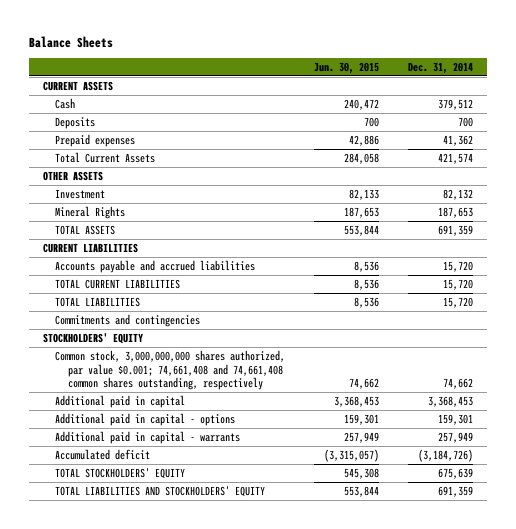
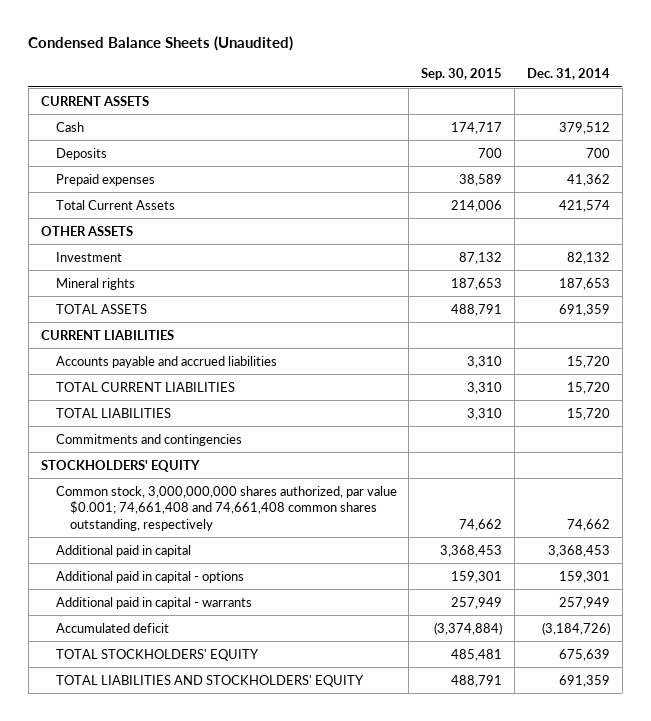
[28,35,113,48] Balance Sheets -> [28,35,294,51] Condensed Balance Sheets (Unaudited)
[313,62,379,75] Jun. 30, 2015 -> none
none -> [421,68,503,81] Sep. 30, 2015
[55,206,126,220] Mineral Rights -> [55,277,135,290] Mineral rights

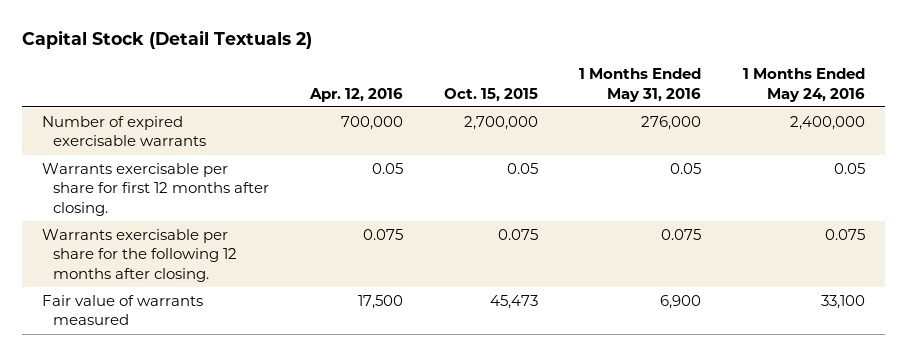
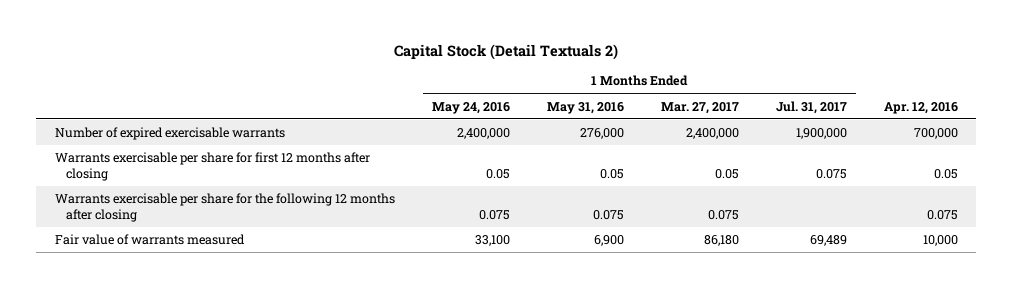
[444,87,539,102] Oct. 15, 2015 -> none
none -> [660,101,739,114] Mar. 27, 2017
none -> [775,100,847,114] Jul. 31, 2017
[42,162,270,216] Warrants exercisable per share for first 12 months after closing. -> [54,152,370,181] Warrants exercisable per share for first 12 months after closing
[42,228,238,282] Warrants exercisable per share for the following 12 months after closing. -> [54,193,395,222] Warrants exercisable per share for the following 12 months after closing
[358,294,404,309] 17,500 -> [922,235,958,247] 10,000

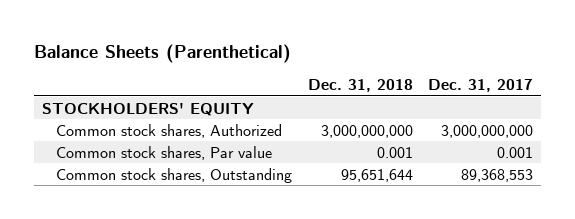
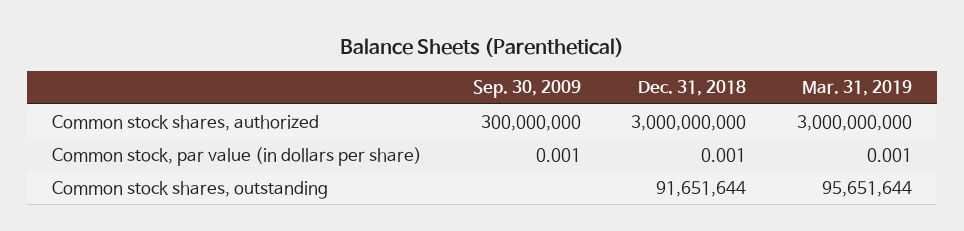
[428,78,534,92] Dec. 31, 2017 -> none
none -> [472,80,581,99] Sep. 30, 2009
none -> [801,80,912,97] Mar. 31, 2019
[41,102,254,116] STOCKHOLDERS' EQUITY -> none
[56,145,273,160] Common stock shares, Par value -> none
[56,123,283,138] Common stock shares, Authorized -> [52,114,320,131] Common stock shares, authorized
none -> [52,146,423,166] Common stock, par value (in dollars per share)
[56,167,293,183] Common stock shares, Outstanding -> [52,180,329,199] Common stock shares, outstanding
[340,168,413,182] 95,651,644 -> [656,180,747,197] 91,651,644

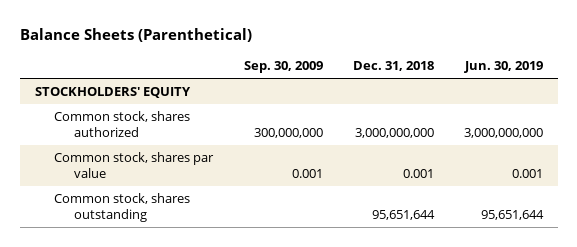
[801,80,912,97] Mar. 31, 2019 -> none
none -> [463,61,543,74] Jun. 30, 2019
none -> [34,87,191,99] STOCKHOLDERS' EQUITY
[52,114,320,131] Common stock shares, authorized -> [54,111,191,138] Common stock, shares authorized
[52,146,423,166] Common stock, par value (in dollars per share) -> [54,152,215,179] Common stock, shares par value
[52,180,329,199] Common stock shares, outstanding -> [54,193,191,223] Common stock, shares outstanding
[656,180,747,197] 91,651,644 -> [371,210,435,221] 95,651,644

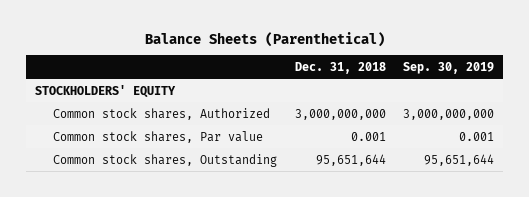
[243,61,323,74] Sep. 30, 2009 -> none
[463,61,543,74] Jun. 30, 2019 -> none
none -> [403,61,495,74] Sep. 30, 2019
[54,111,191,138] Common stock, shares authorized -> [52,107,270,120] Common stock shares, Authorized
[54,152,215,179] Common stock, shares par value -> [52,130,263,143] Common stock shares, Par value
[54,193,191,223] Common stock, shares outstanding -> [52,153,277,167] Common stock shares, Outstanding

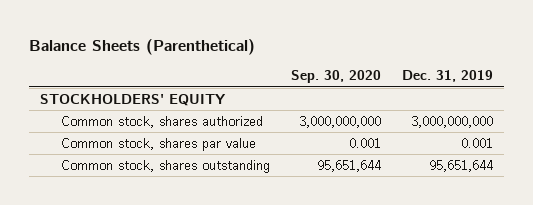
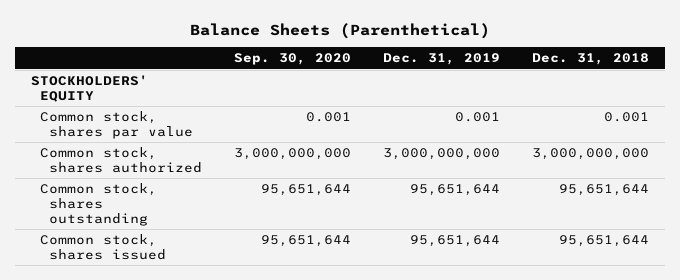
none -> [531,53,649,66] Dec. 31, 2018
[60,115,263,128] Common stock, shares authorized -> [40,147,203,174] Common stock, shares authorized
none -> [40,234,167,261] Common stock, shares issued

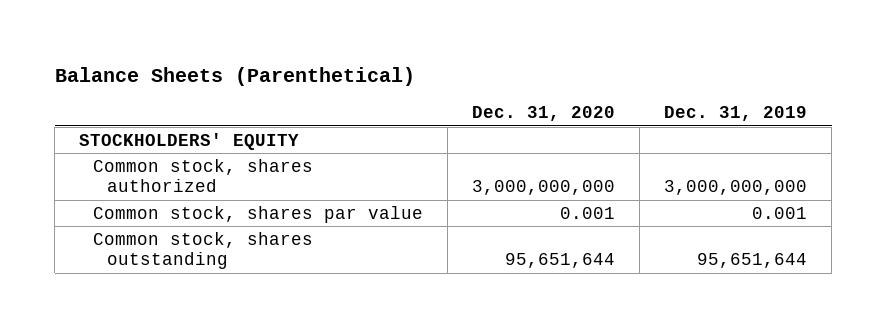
[234,53,352,66] Sep. 30, 2020 -> none
[531,53,649,66] Dec. 31, 2018 -> none
none -> [472,106,616,122] Dec. 31, 2020
[40,111,194,140] Common stock, shares par value -> [93,205,424,223] Common stock, shares par value
[40,234,167,261] Common stock, shares issued -> none

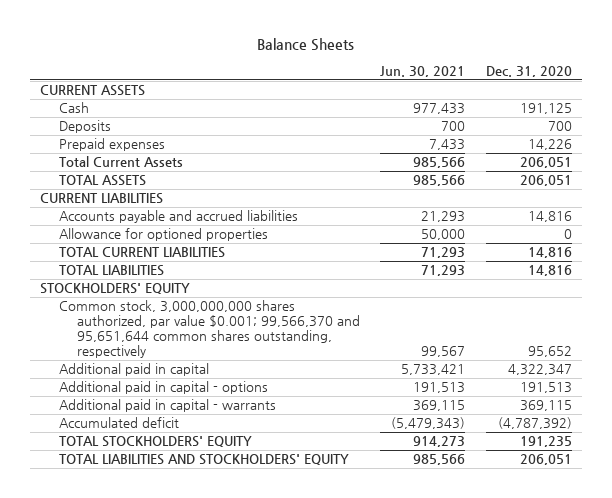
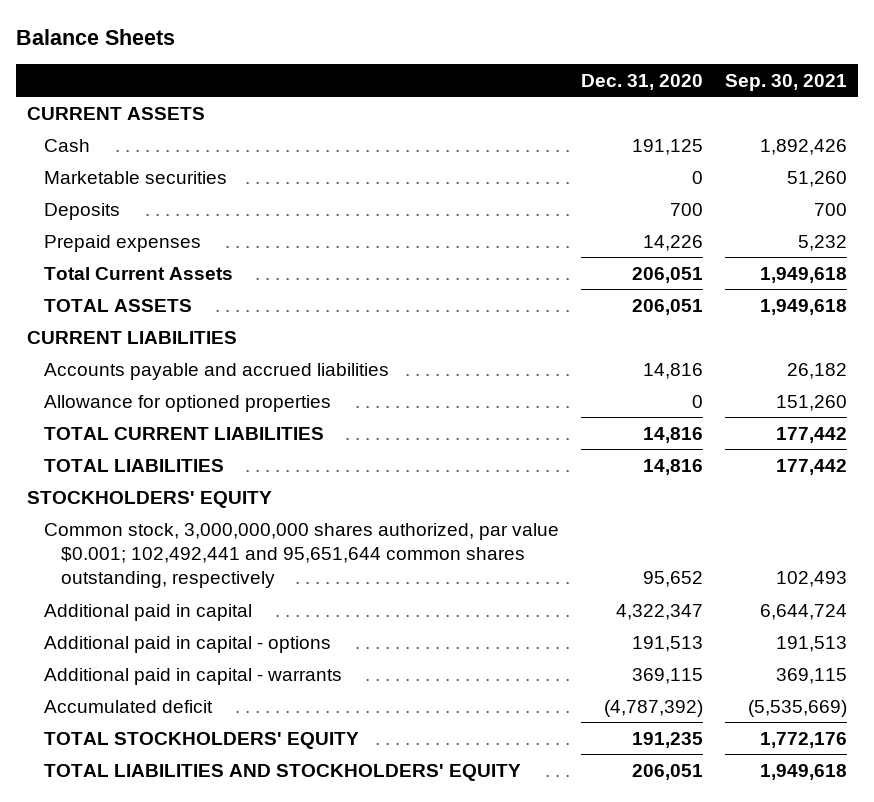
[380,66,466,78] Jun. 30, 2021 -> none
none -> [724,73,847,91] Sep. 30, 2021
none -> [43,170,227,184] Marketable securities
[58,300,360,359] Common stock, 3,000,000,000 shares authorized, par value $0.001; 99,566,370 and 95,651,644 common shares outstanding, respectively -> [43,522,559,589] Common stock, 3,000,000,000 shares authorized, par value $0.001; 102,492,441 and 95,651,644 common shares outstanding, respectively

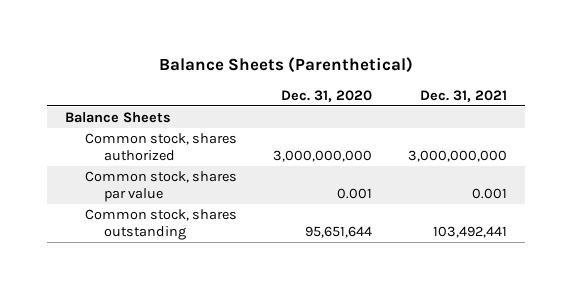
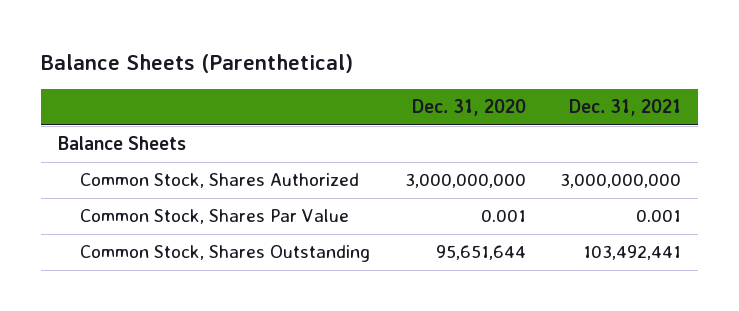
[84,133,237,162] Common stock, shares authorized -> [80,173,360,189] Common Stock, Shares Authorized
[84,171,237,203] Common stock, shares par value -> [80,209,350,225] Common Stock, Shares Par Value
[84,209,237,241] Common stock, shares outstanding -> [80,245,371,263] Common Stock, Shares Outstanding

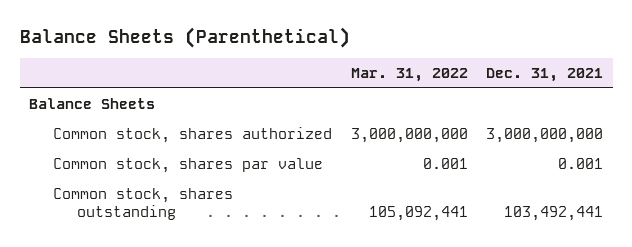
[411,99,526,117] Dec. 31, 2020 -> none
none -> [350,68,468,83] Mar. 31, 2022
[80,173,360,189] Common Stock, Shares Authorized -> [52,127,332,144] Common stock, shares authorized
[80,209,350,225] Common Stock, Shares Par Value -> [52,158,323,174] Common stock, shares par value
[80,245,371,263] Common Stock, Shares Outstanding -> [52,188,233,221] Common stock, shares outstanding

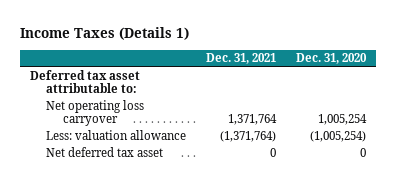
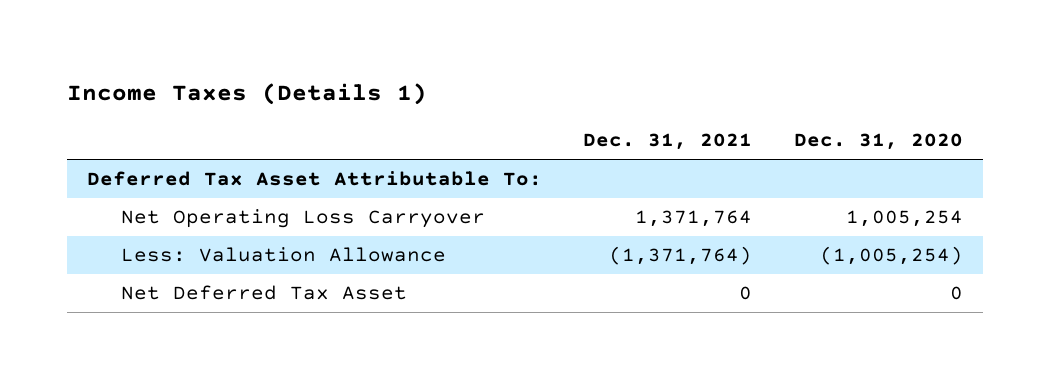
[30,69,141,94] Deferred tax asset attributable to: -> [87,171,543,187] Deferred Tax Asset Attributable To:
[46,99,145,127] Net operating loss carryover -> [120,209,485,229] Net Operating Loss Carryover
[46,129,187,140] Less: valuation allowance -> [120,247,446,263] Less: Valuation Allowance
[46,146,164,157] Net deferred tax asset -> [120,285,407,301] Net Deferred Tax Asset

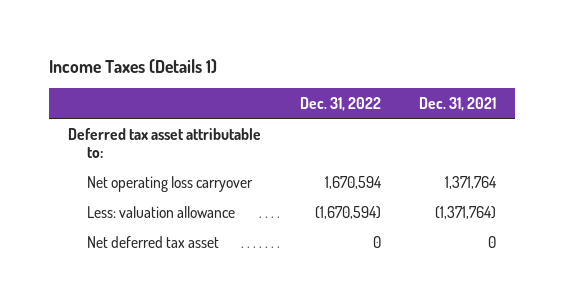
[793,133,963,151] Dec. 31, 2020 -> none
none -> [299,96,381,111] Dec. 31, 2022
[87,171,543,187] Deferred Tax Asset Attributable To: -> [68,127,262,158] Deferred tax asset attributable to:
[120,209,485,229] Net Operating Loss Carryover -> [87,175,254,192] Net operating loss carryover
[120,247,446,263] Less: Valuation Allowance -> [87,205,236,218] Less: valuation allowance
[120,285,407,301] Net Deferred Tax Asset -> [87,235,220,248] Net deferred tax asset

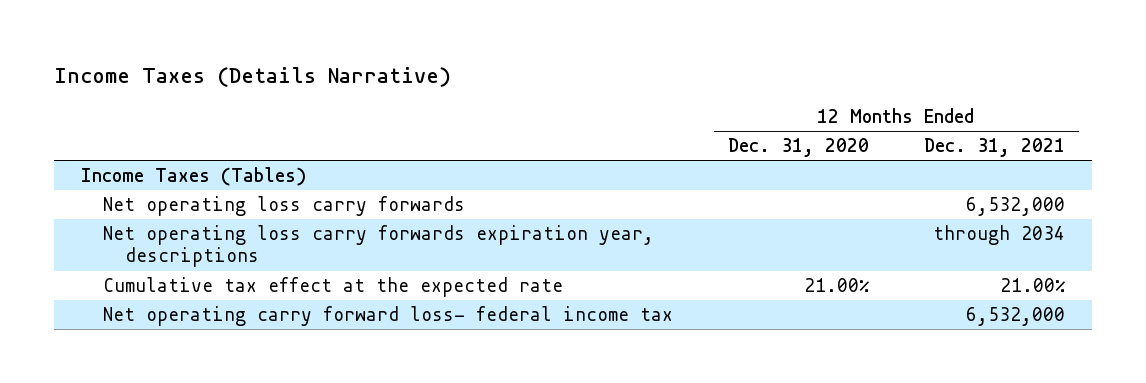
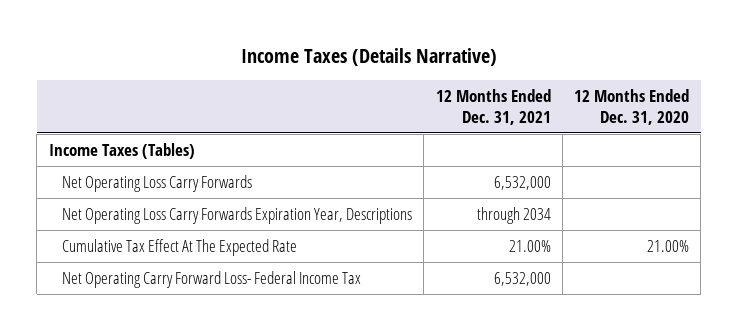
[103,196,466,217] Net operating loss carry forwards -> [62,175,253,193] Net Operating Loss Carry Forwards
[103,225,655,268] Net operating loss carry forwards expiration year, descriptions -> [62,207,413,225] Net Operating Loss Carry Forwards Expiration Year, Descriptions
[103,277,564,298] Cumulative tax effect at the expected rate -> [62,239,298,257] Cumulative Tax Effect At The Expected Rate
[103,306,674,327] Net operating carry forward loss- federal income tax -> [62,271,362,289] Net Operating Carry Forward Loss- Federal Income Tax

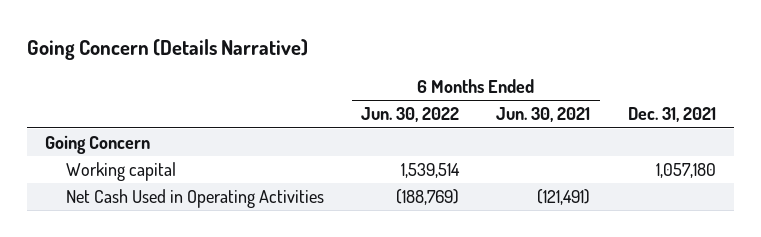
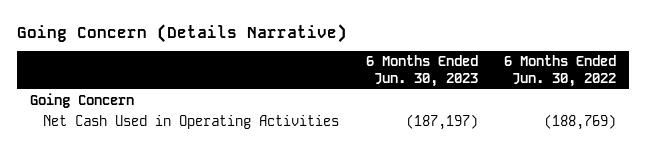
[496,107,591,123] Jun. 30, 2021 -> none
[627,107,716,123] Dec. 31, 2021 -> none
none -> [365,55,478,87] 6 Months Ended Jun. 30, 2023
[66,162,177,182] Working capital -> none

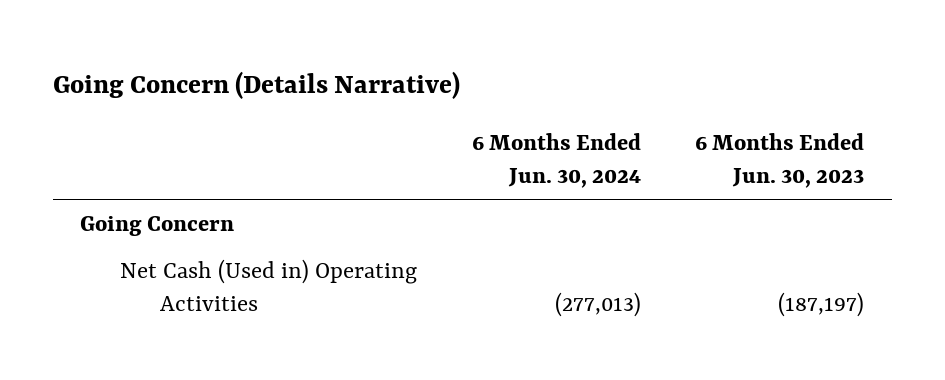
[503,55,616,87] 6 Months Ended Jun. 30, 2022 -> none
none -> [471,133,641,189] 6 Months Ended Jun. 30, 2024
[43,115,340,130] Net Cash Used in Operating Activities -> [119,258,417,311] Net Cash (Used in) Operating Activities

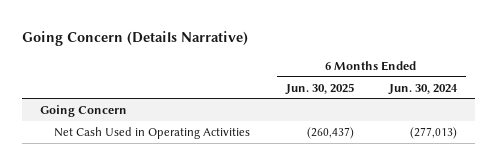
[695,133,865,189] 6 Months Ended Jun. 30, 2023 -> none
none -> [284,82,354,95] Jun. 30, 2025
[119,258,417,311] Net Cash (Used in) Operating Activities -> [54,127,251,140] Net Cash Used in Operating Activities

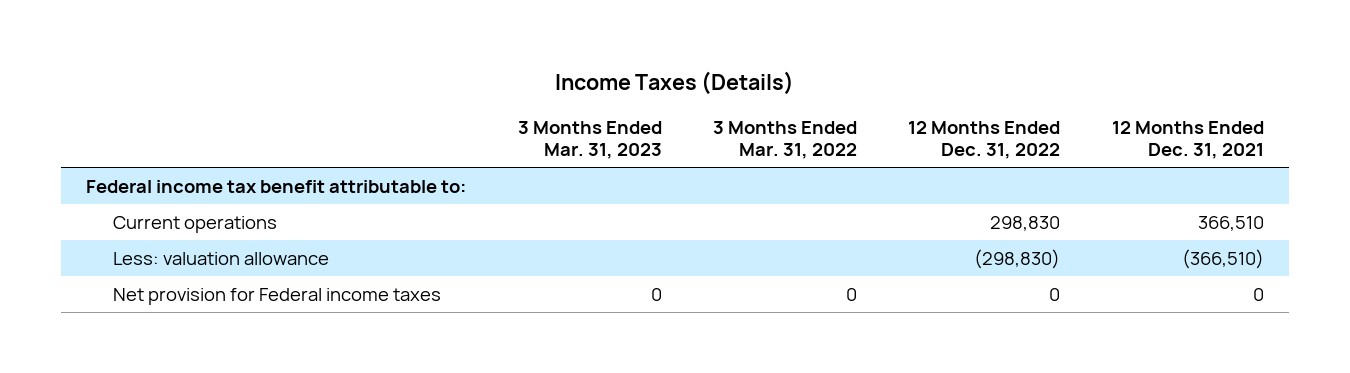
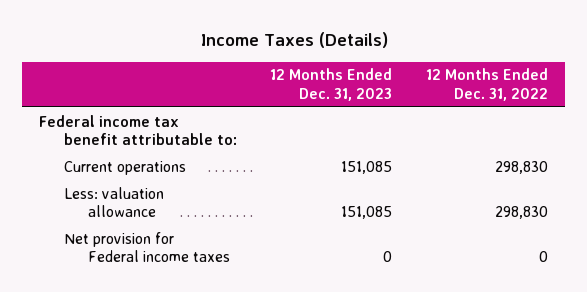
[517,120,662,160] 3 Months Ended Mar. 31, 2023 -> none
[713,120,858,160] 3 Months Ended Mar. 31, 2022 -> none
[1111,120,1264,160] 12 Months Ended Dec. 31, 2021 -> none
none -> [270,68,393,101] 12 Months Ended Dec. 31, 2023
[974,248,1061,269] (298,830) -> [495,205,549,219] 298,830

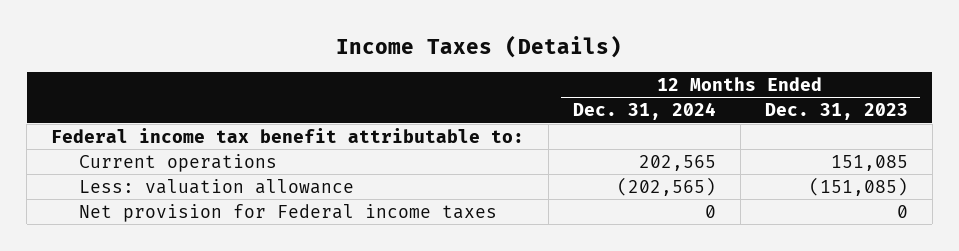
[426,68,549,101] 12 Months Ended Dec. 31, 2022 -> none
none -> [572,102,716,121] Dec. 31, 2024
[341,205,393,219] 151,085 -> [808,176,908,196] (151,085)

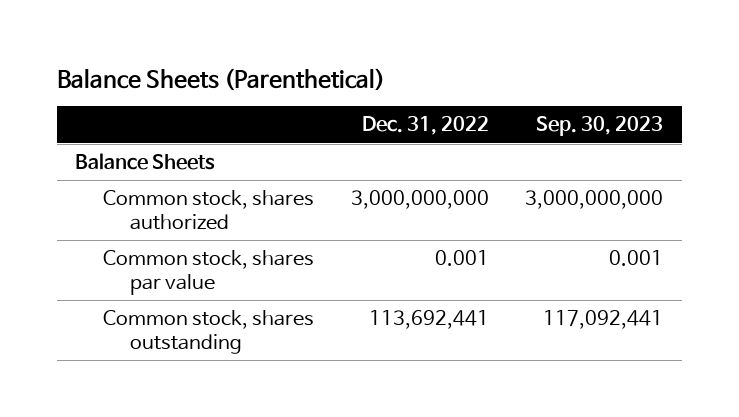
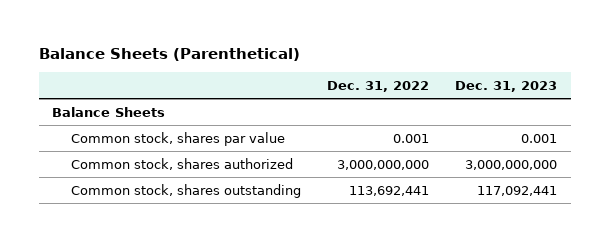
[536,116,664,137] Sep. 30, 2023 -> none
none -> [455,81,558,93] Dec. 31, 2023
[102,190,314,230] Common stock, shares authorized -> [70,157,293,170] Common stock, shares authorized

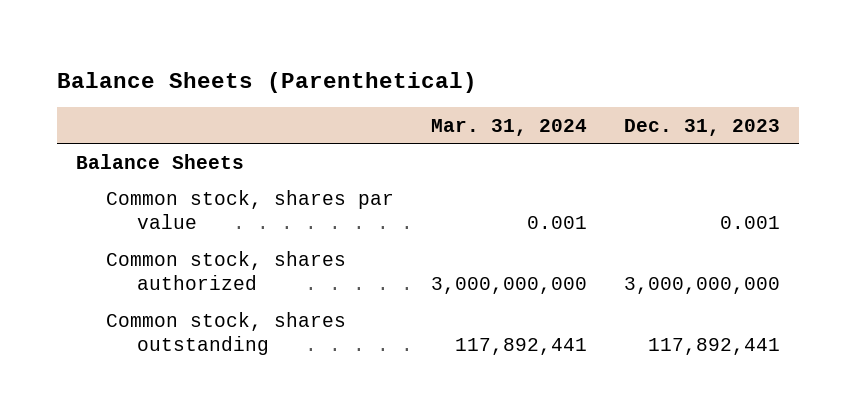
[327,81,430,93] Dec. 31, 2022 -> none
none -> [431,118,588,136] Mar. 31, 2024
[477,185,558,196] 117,092,441 -> [648,338,781,356] 117,892,441

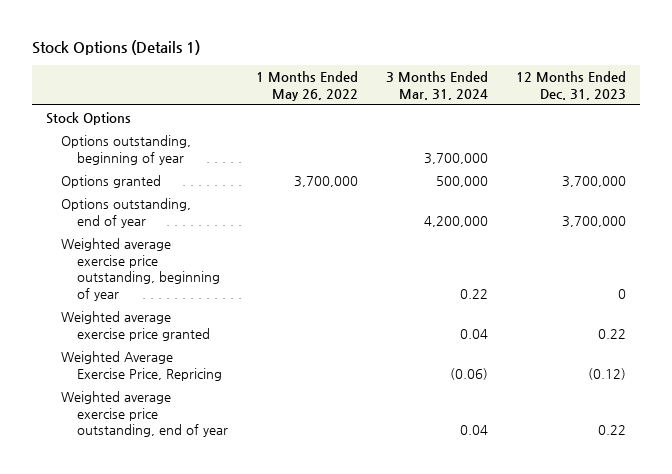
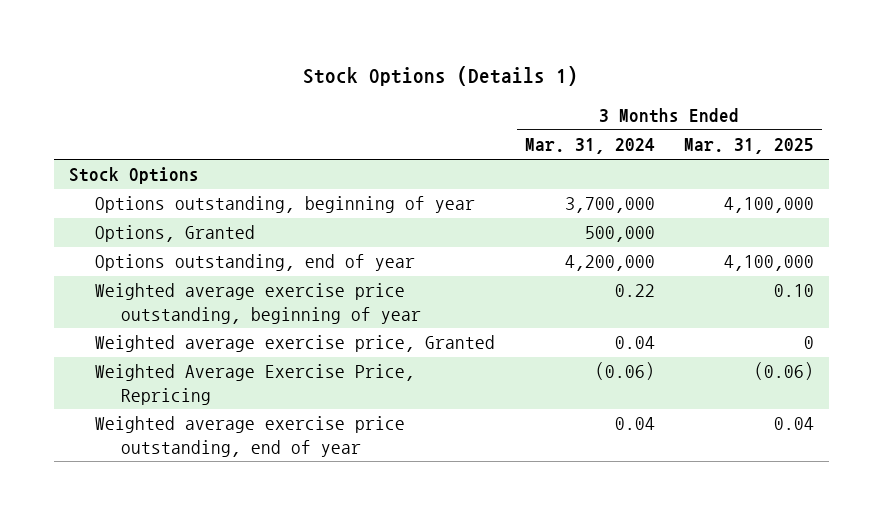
[255,71,358,101] 1 Months Ended May 26, 2022 -> none
[515,71,626,100] 12 Months Ended Dec. 31, 2023 -> none
none -> [684,138,815,155] Mar. 31, 2025
[61,175,162,189] Options granted -> [94,225,255,243] Options, Granted
[61,311,210,341] Weighted average exercise price granted -> [94,335,495,353] Weighted average exercise price, Granted

